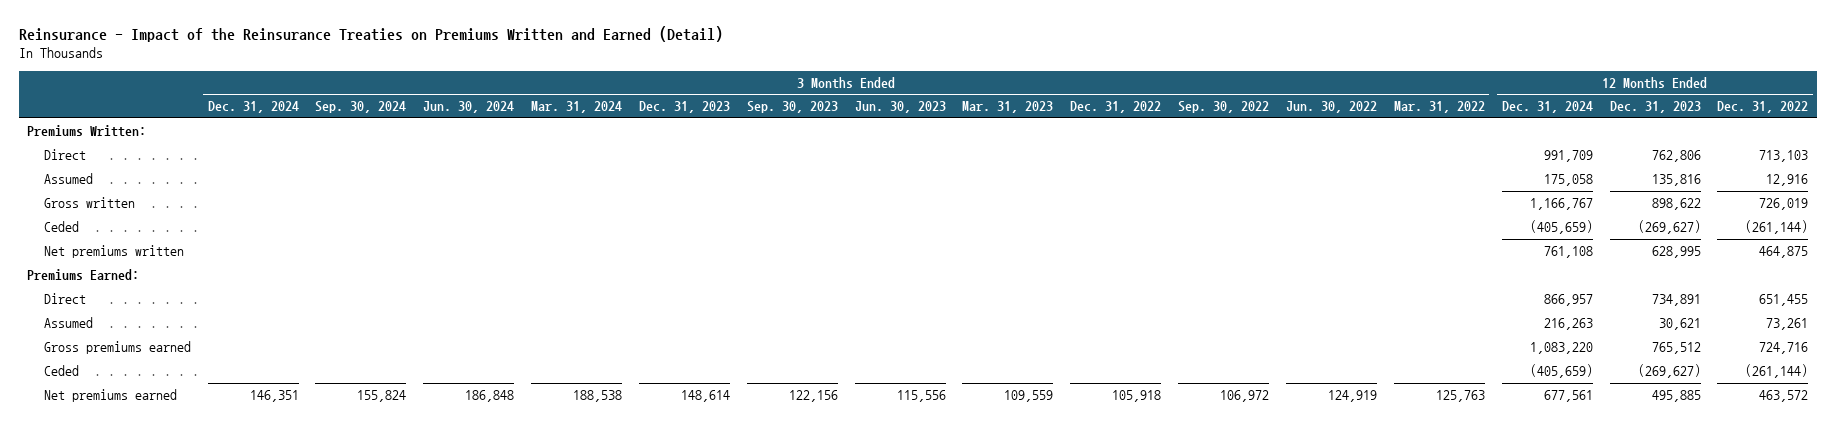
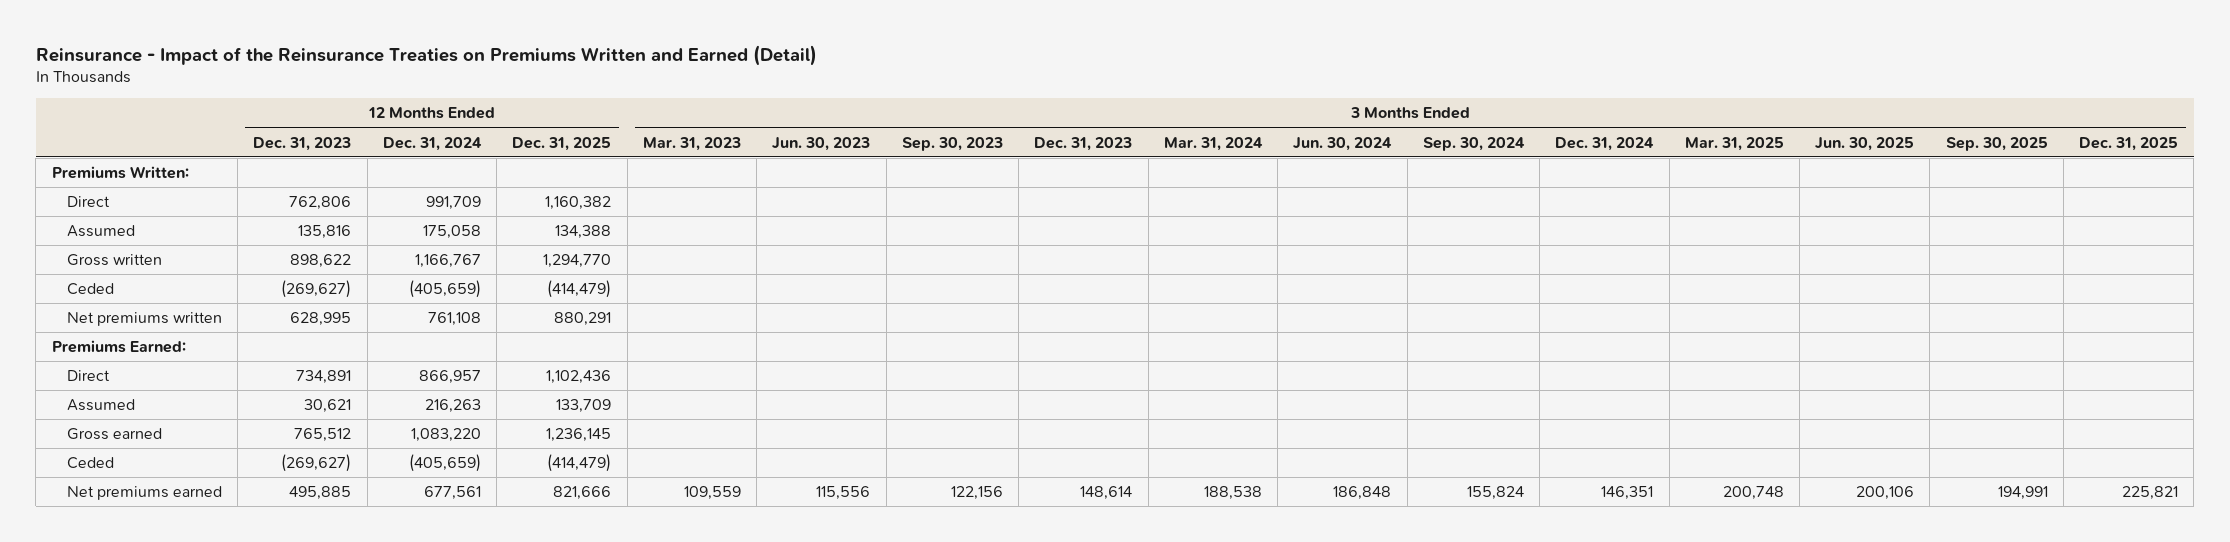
[1070,101,1162,114] Dec. 31, 2022 -> none
[1178,101,1270,114] Sep. 30, 2022 -> none
[1286,101,1378,114] Jun. 30, 2022 -> none
[1393,101,1485,114] Mar. 31, 2022 -> none
[1717,101,1809,114] Dec. 31, 2022 -> none
none -> [512,136,612,151] Dec. 31, 2025
none -> [1684,136,1784,151] Mar. 31, 2025
none -> [1815,136,1915,151] Jun. 30, 2025
none -> [1945,136,2048,151] Sep. 30, 2025
none -> [2079,136,2179,151] Dec. 31, 2025
[43,341,191,355] Gross premiums earned -> [66,428,162,441] Gross earned

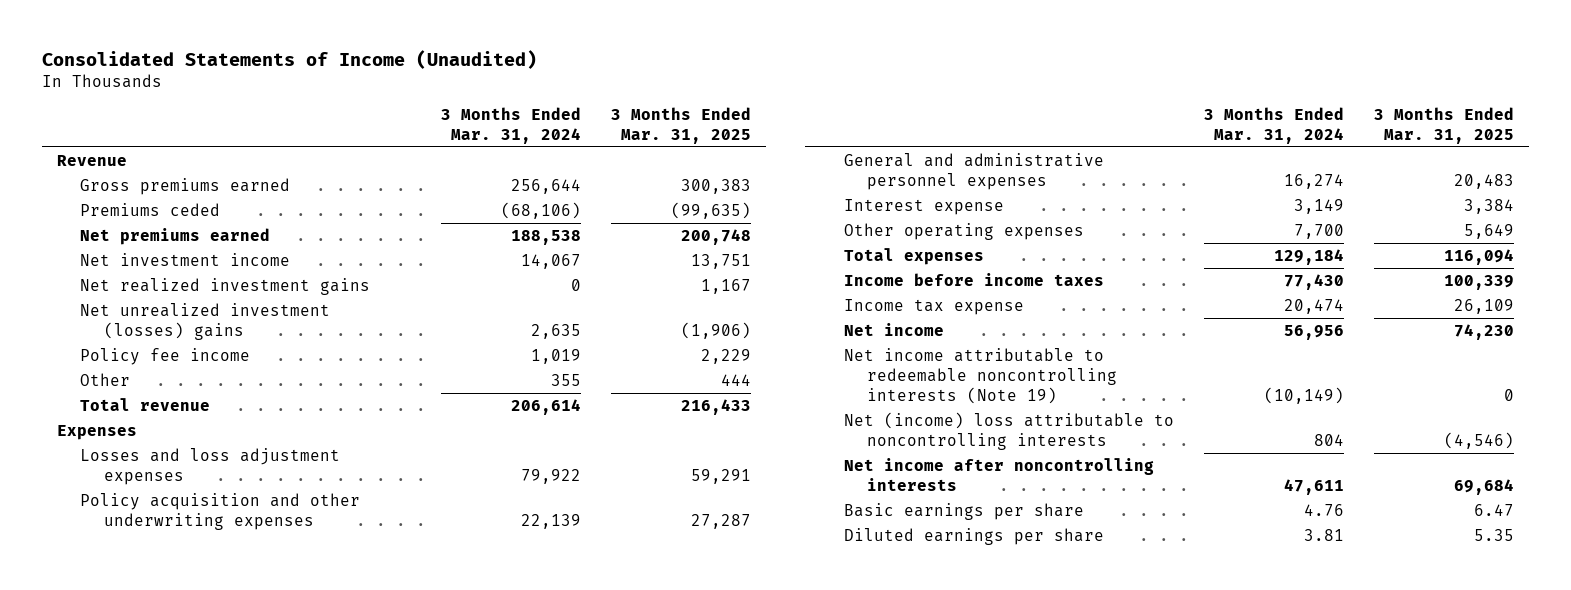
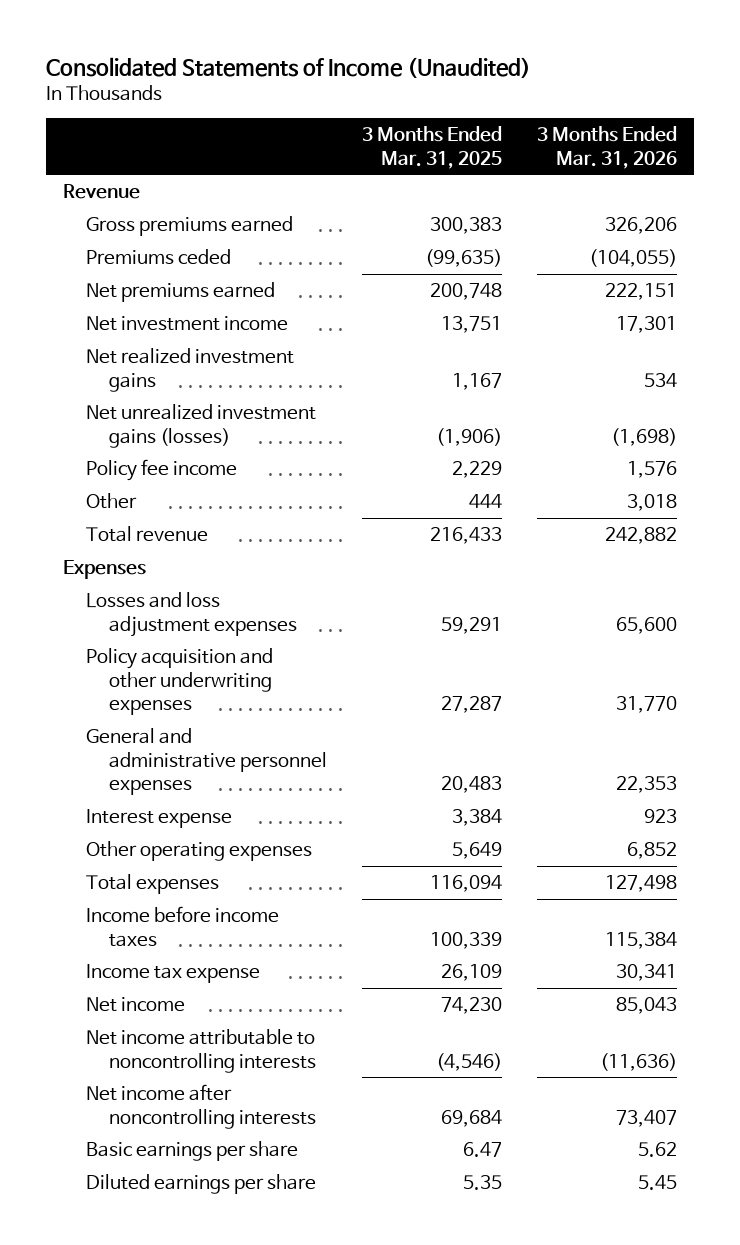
[440,107,581,145] 3 Months Ended Mar. 31, 2024 -> none
none -> [536,126,677,169] 3 Months Ended Mar. 31, 2026
[80,302,331,340] Net unrealized investment (losses) gains -> [86,403,317,448] Net unrealized investment gains (losses)
[843,347,1118,404] Net income attributable to redeemable noncontrolling interests (Note 19) -> none
[843,411,1174,450] Net (income) loss attributable to noncontrolling interests -> [86,1028,316,1073] Net income attributable to noncontrolling interests

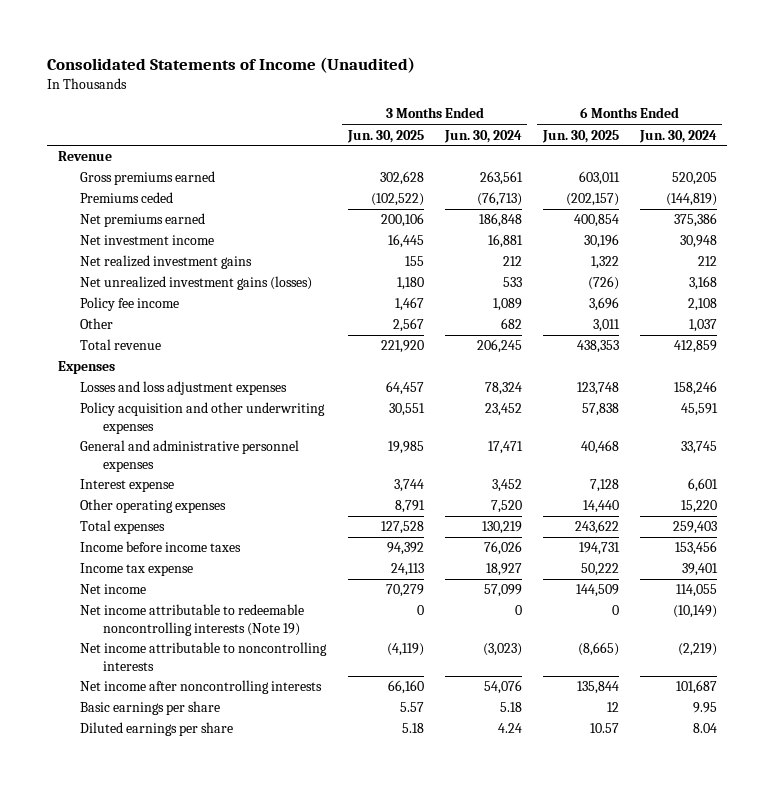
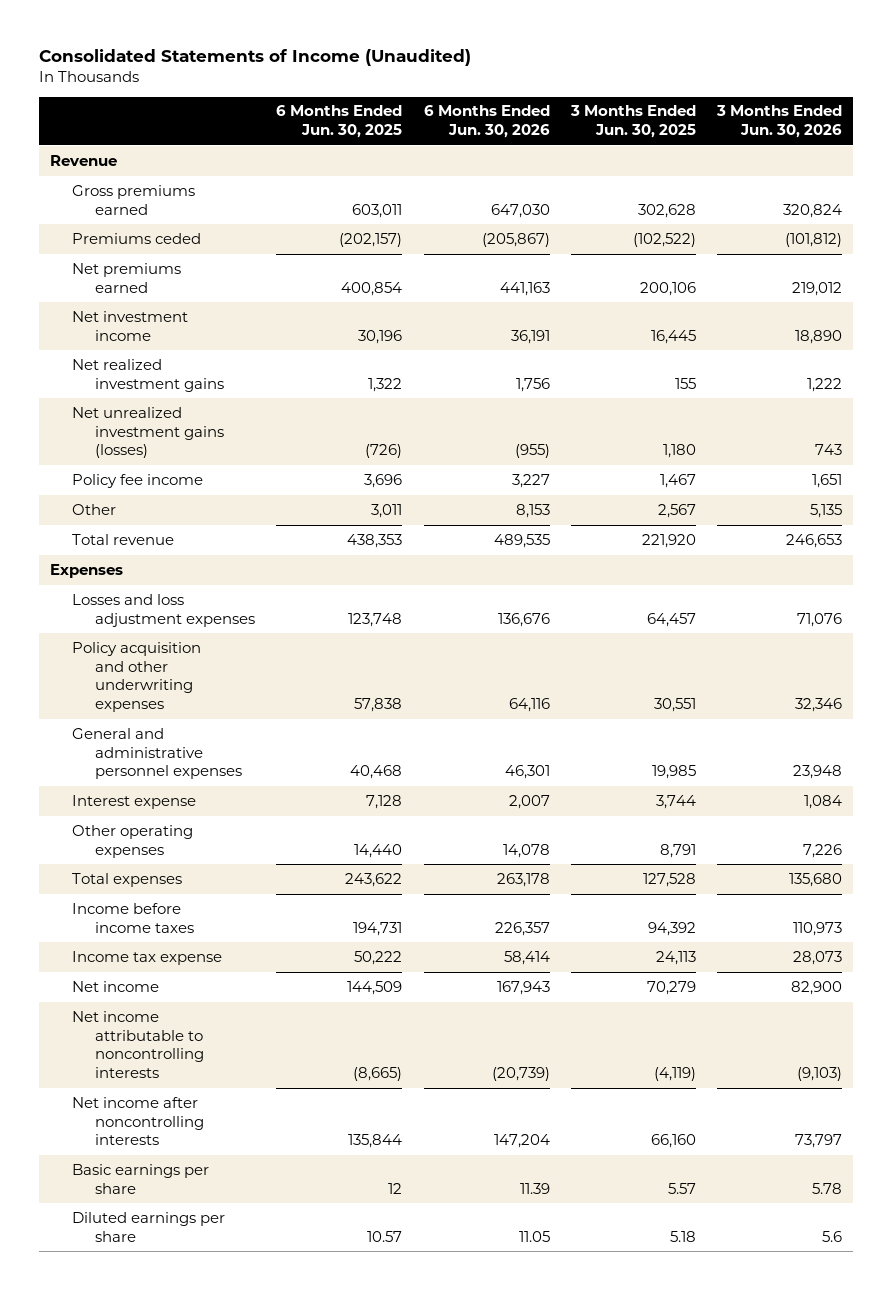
[443,129,522,143] Jun. 30, 2024 -> none
[638,129,717,143] Jun. 30, 2024 -> none
none -> [423,105,550,139] 6 Months Ended Jun. 30, 2026
none -> [716,105,843,139] 3 Months Ended Jun. 30, 2026
[80,604,305,636] Net income attributable to redeemable noncontrolling interests (Note 19) -> none

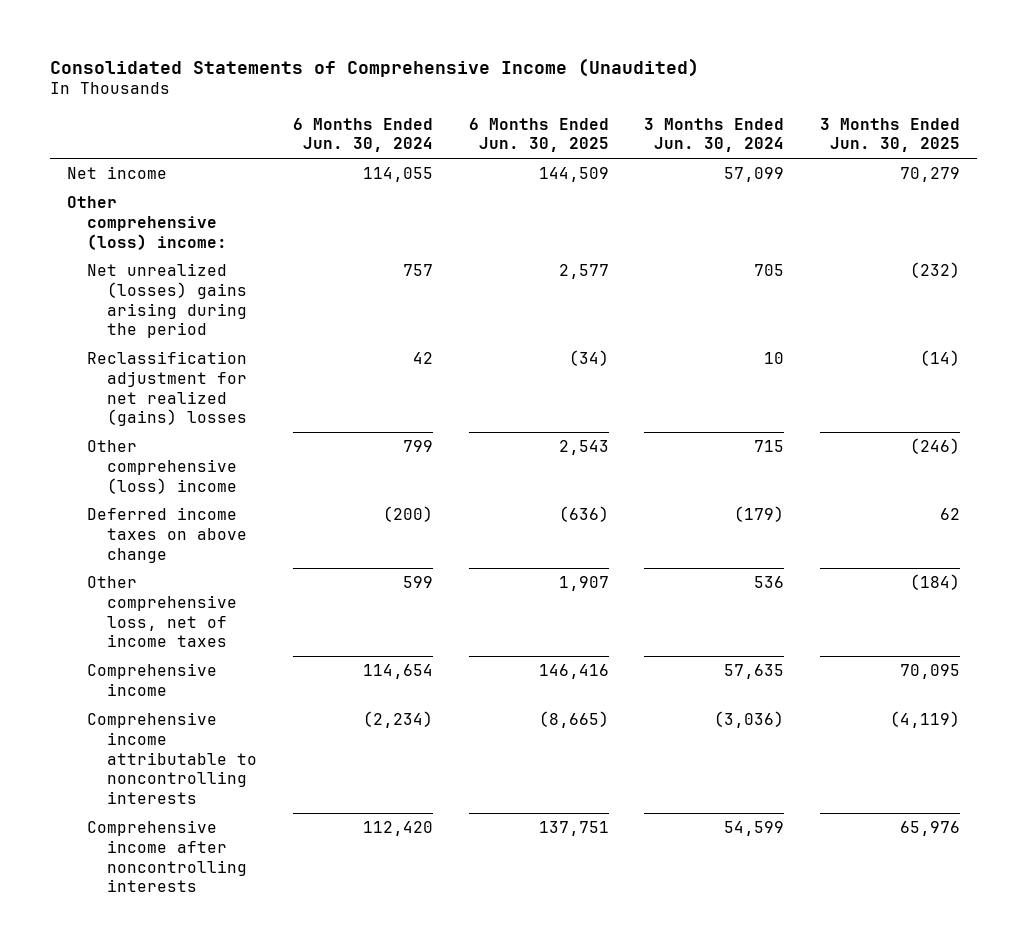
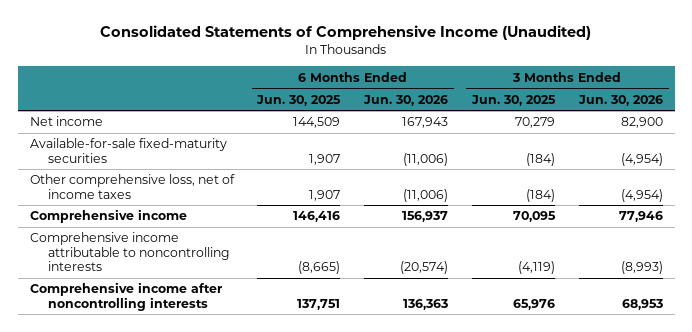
[293,117,434,153] 6 Months Ended Jun. 30, 2024 -> none
[644,117,785,153] 3 Months Ended Jun. 30, 2024 -> none
none -> [363,94,449,106] Jun. 30, 2026
none -> [577,94,663,106] Jun. 30, 2026
[67,196,228,250] Other comprehensive (loss) income: -> none
[87,263,248,339] Net unrealized (losses) gains arising during the period -> none
[87,351,248,427] Reclassification adjustment for net realized (gains) losses -> none
[87,440,238,494] Other comprehensive (loss) income -> none
[87,507,248,563] Deferred income taxes on above change -> none
none -> [29,138,227,163] Available-for-sale fixed-maturity securities

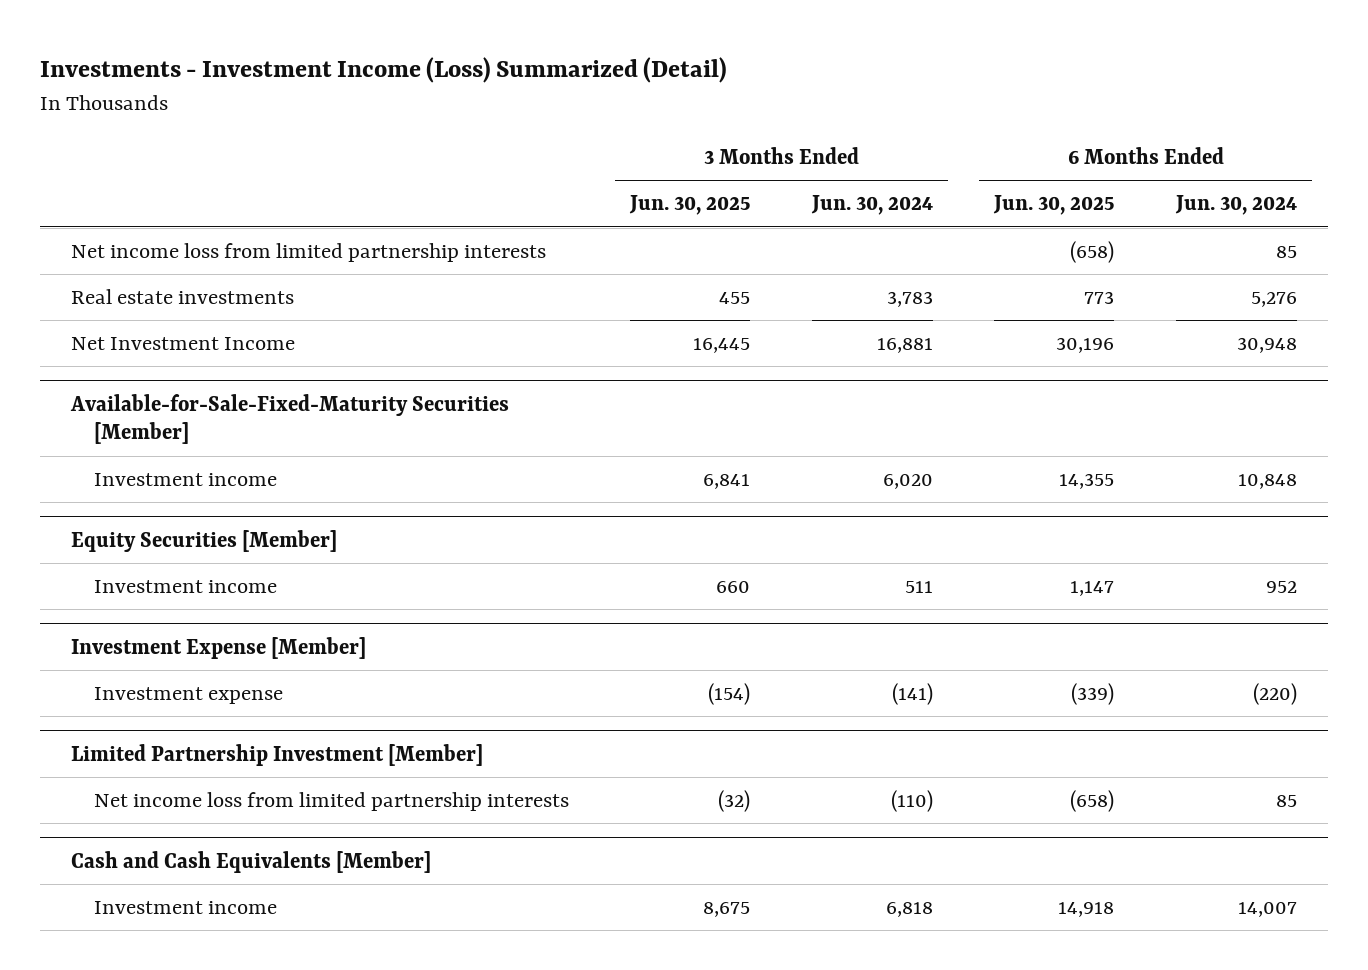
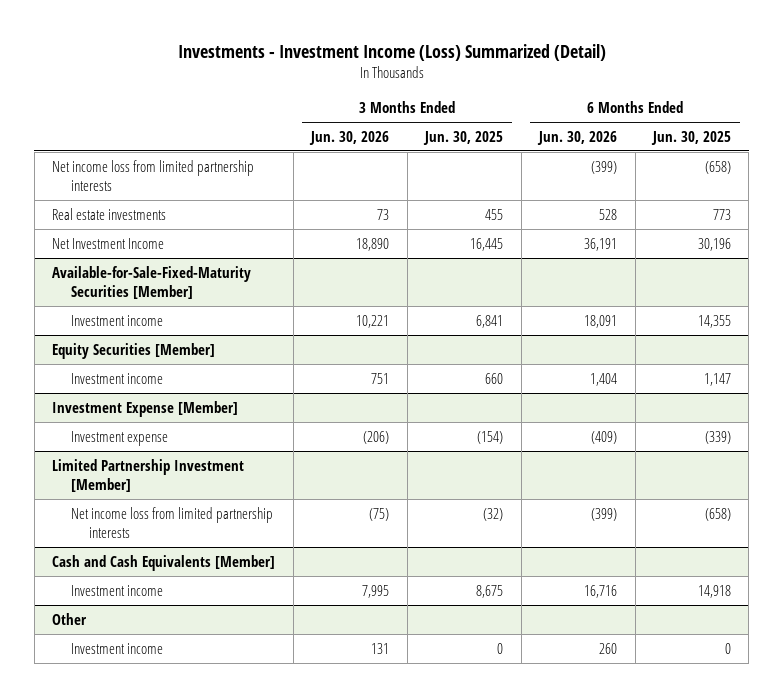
[810,195,933,216] Jun. 30, 2024 -> none
[1174,195,1297,216] Jun. 30, 2024 -> none
none -> [309,130,390,145] Jun. 30, 2026
none -> [537,130,618,145] Jun. 30, 2026
none -> [52,612,88,625] Other
none -> [70,642,163,654] Investment income

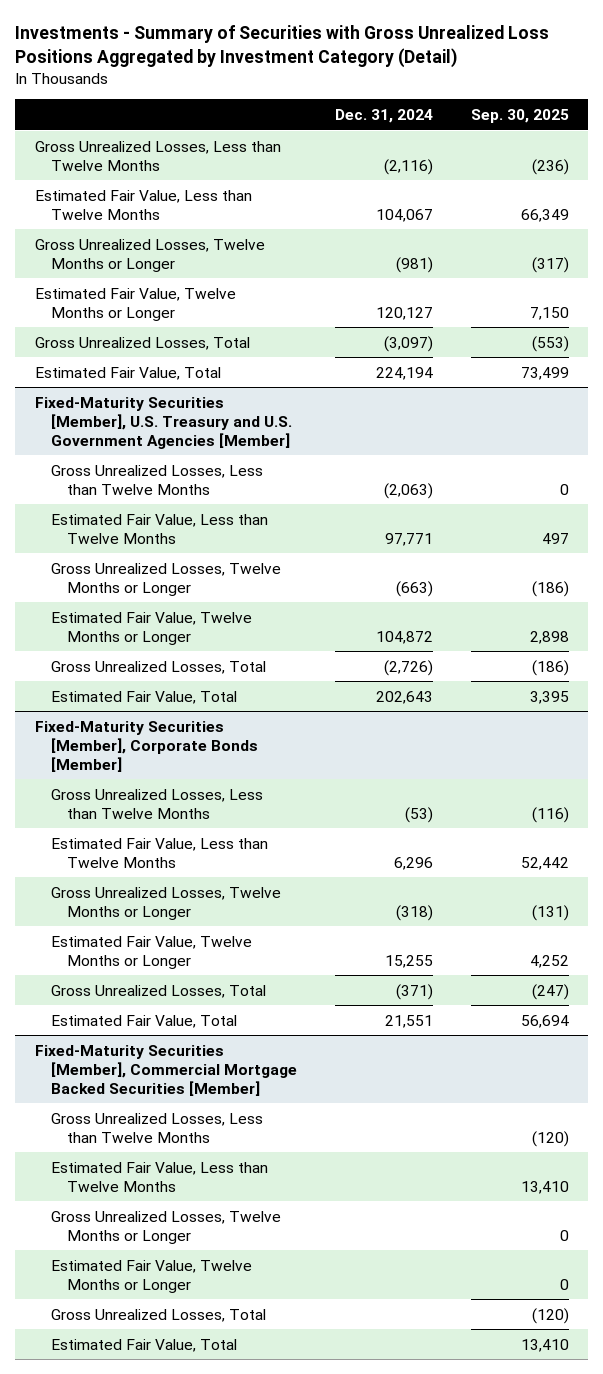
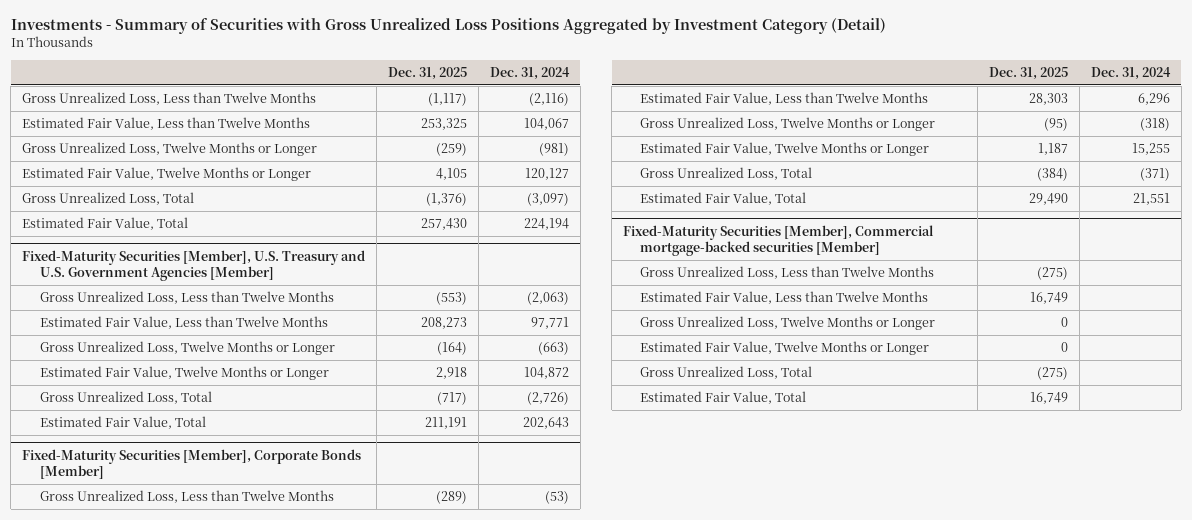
[470,109,569,124] Sep. 30, 2025 -> none
none -> [387,66,467,80] Dec. 31, 2025
[34,140,281,171] Gross Unrealized Losses, Less than Twelve Months -> [22,92,317,106] Gross Unrealized Loss, Less than Twelve Months
[34,238,265,272] Gross Unrealized Losses, Twelve Months or Longer -> [22,142,318,157] Gross Unrealized Loss, Twelve Months or Longer
[34,336,250,350] Gross Unrealized Losses, Total -> [22,192,195,206] Gross Unrealized Loss, Total
[50,464,263,495] Gross Unrealized Losses, Less than Twelve Months -> [39,291,334,305] Gross Unrealized Loss, Less than Twelve Months
[50,562,281,596] Gross Unrealized Losses, Twelve Months or Longer -> [39,341,335,356] Gross Unrealized Loss, Twelve Months or Longer
[50,660,266,674] Gross Unrealized Losses, Total -> [39,391,212,405] Gross Unrealized Loss, Total
[50,788,263,819] Gross Unrealized Losses, Less than Twelve Months -> [39,490,334,504] Gross Unrealized Loss, Less than Twelve Months
[50,886,281,920] Gross Unrealized Losses, Twelve Months or Longer -> [640,117,936,132] Gross Unrealized Loss, Twelve Months or Longer
[50,984,266,998] Gross Unrealized Losses, Total -> [640,167,813,181] Gross Unrealized Loss, Total
[34,1044,297,1096] Fixed-Maturity Securities [Member], Commercial Mortgage Backed Securities [Member] -> [623,225,935,256] Fixed-Maturity Securities [Member], Commercial mortgage-backed securities [Member]
[50,1112,263,1143] Gross Unrealized Losses, Less than Twelve Months -> [640,266,935,280] Gross Unrealized Loss, Less than Twelve Months
[50,1210,281,1244] Gross Unrealized Losses, Twelve Months or Longer -> [640,316,936,331] Gross Unrealized Loss, Twelve Months or Longer
[50,1308,266,1322] Gross Unrealized Losses, Total -> [640,366,813,380] Gross Unrealized Loss, Total

